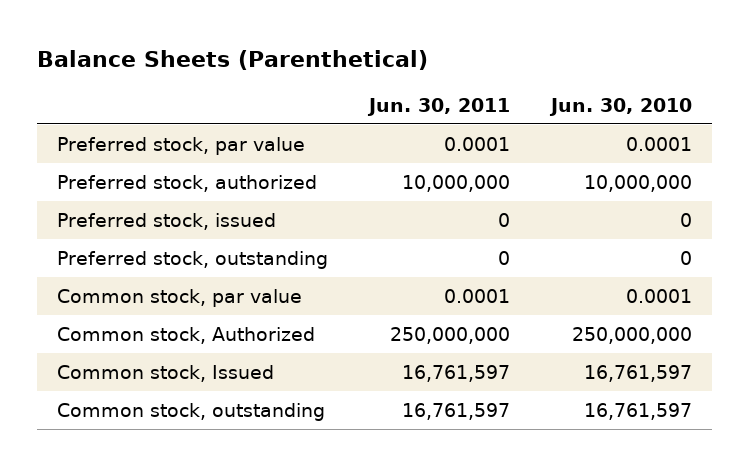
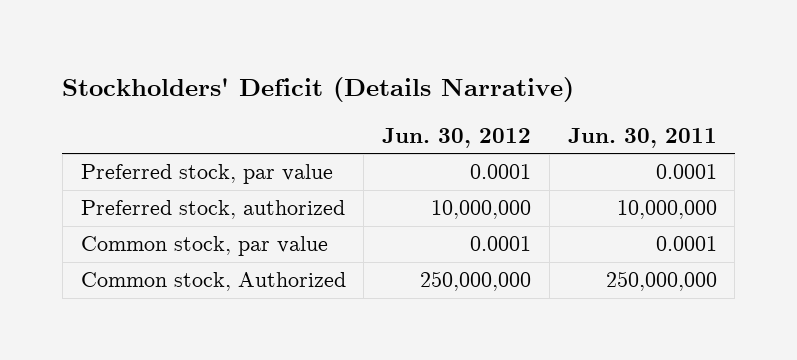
[37,49,429,70] Balance Sheets (Parenthetical) -> [62,76,575,102] Stockholders' Deficit (Details Narrative)
[548,97,692,116] Jun. 30, 2010 -> none
none -> [382,127,532,148] Jun. 30, 2012
[57,213,277,231] Preferred stock, issued -> none
[57,251,329,270] Preferred stock, outstanding -> none
[57,365,275,383] Common stock, Issued -> none
[57,403,326,422] Common stock, outstanding -> none

